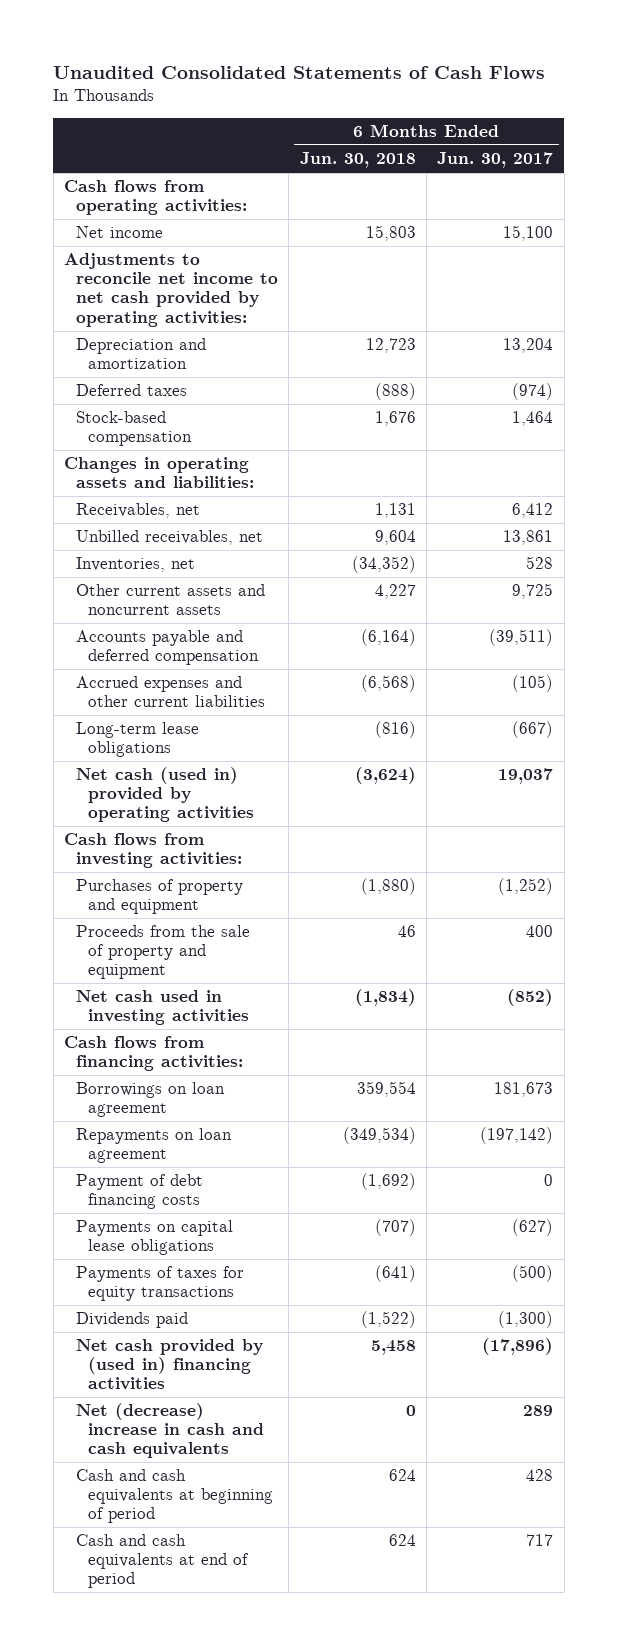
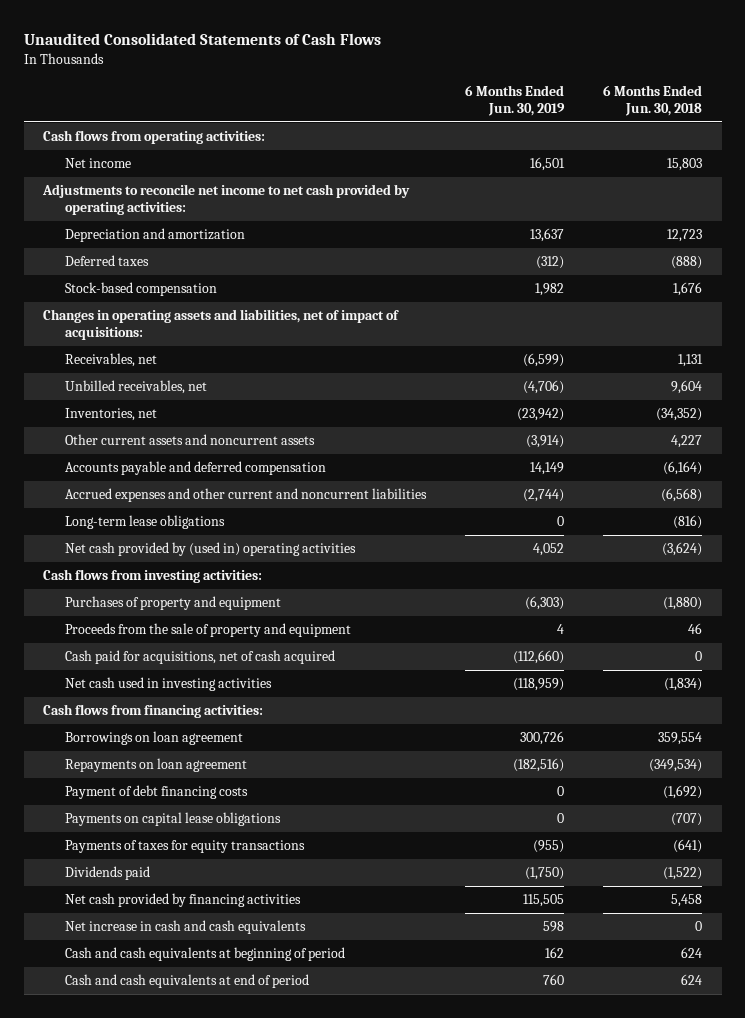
[437,152,554,169] Jun. 30, 2017 -> none
none -> [465,85,566,116] 6 Months Ended Jun. 30, 2019
[63,457,254,489] Changes in operating assets and liabilities: -> [43,309,400,340] Changes in operating assets and liabilities, net of impact of acquisitions:
[75,676,266,708] Accrued expenses and other current liabilities -> [65,488,428,503] Accrued expenses and other current and noncurrent liabilities
[75,767,255,823] Net cash (used in) provided by operating activities -> [65,542,357,557] Net cash provided by (used in) operating activities
none -> [65,650,336,665] Cash paid for acquisitions, net of cash acquired
[75,1339,263,1391] Net cash provided by (used in) financing activities -> [65,893,302,908] Net cash provided by financing activities
[75,1403,265,1459] Net (decrease) increase in cash and cash equivalents -> [65,920,307,935] Net increase in cash and cash equivalents

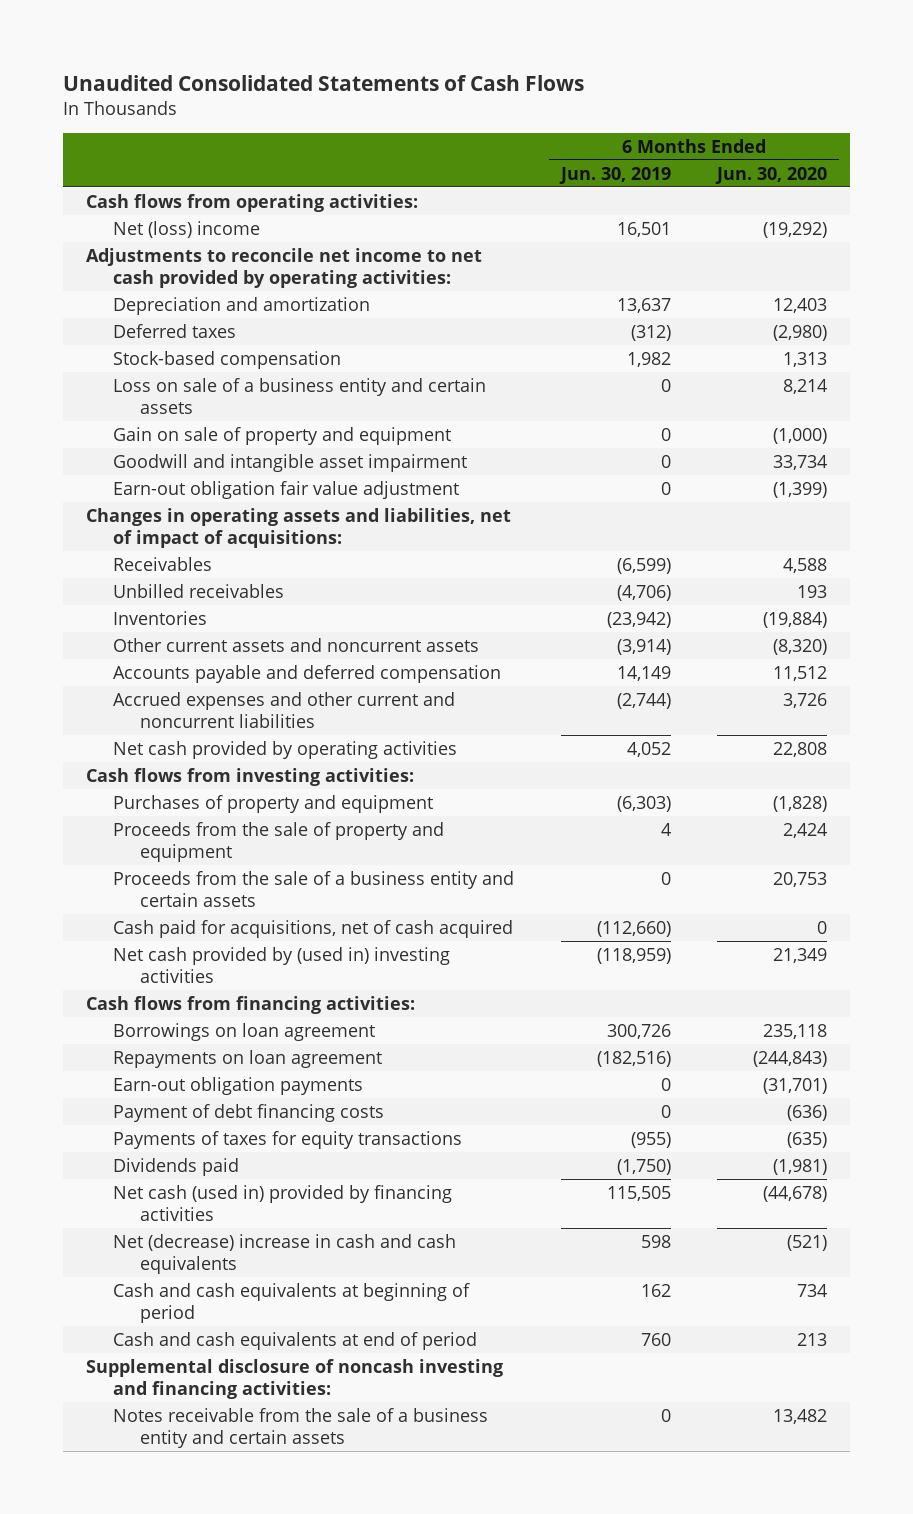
[603,85,703,116] 6 Months Ended Jun. 30, 2018 -> none
none -> [715,166,828,184] Jun. 30, 2020
[65,158,132,169] Net income -> [112,220,260,238] Net (loss) income
none -> [112,377,486,414] Loss on sale of a business entity and certain assets
none -> [112,426,451,445] Gain on sale of property and equipment
none -> [112,453,467,472] Goodwill and intangible asset impairment
none -> [112,480,459,499] Earn-out obligation fair value adjustment
[65,353,158,368] Receivables, net -> [112,556,212,571] Receivables
[65,380,208,395] Unbilled receivables, net -> [112,583,284,598] Unbilled receivables
[65,408,158,422] Inventories, net -> [112,610,207,625] Inventories
[65,515,226,530] Long-term lease obligations -> none
[65,542,357,557] Net cash provided by (used in) operating activities -> [112,740,457,759] Net cash provided by operating activities
none -> [112,870,514,907] Proceeds from the sale of a business entity and certain assets
[65,677,273,692] Net cash used in investing activities -> [112,946,450,983] Net cash provided by (used in) investing activities
none -> [112,1076,363,1095] Earn-out obligation payments
[65,812,282,827] Payments on capital lease obligations -> none
[65,893,302,908] Net cash provided by financing activities -> [112,1184,452,1221] Net cash (used in) provided by financing activities
[65,920,307,935] Net increase in cash and cash equivalents -> [112,1233,456,1274] Net (decrease) increase in cash and cash equivalents
none -> [86,1358,504,1399] Supplemental disclosure of noncash investing and financing activities:
none -> [112,1407,488,1448] Notes receivable from the sale of a business entity and certain assets

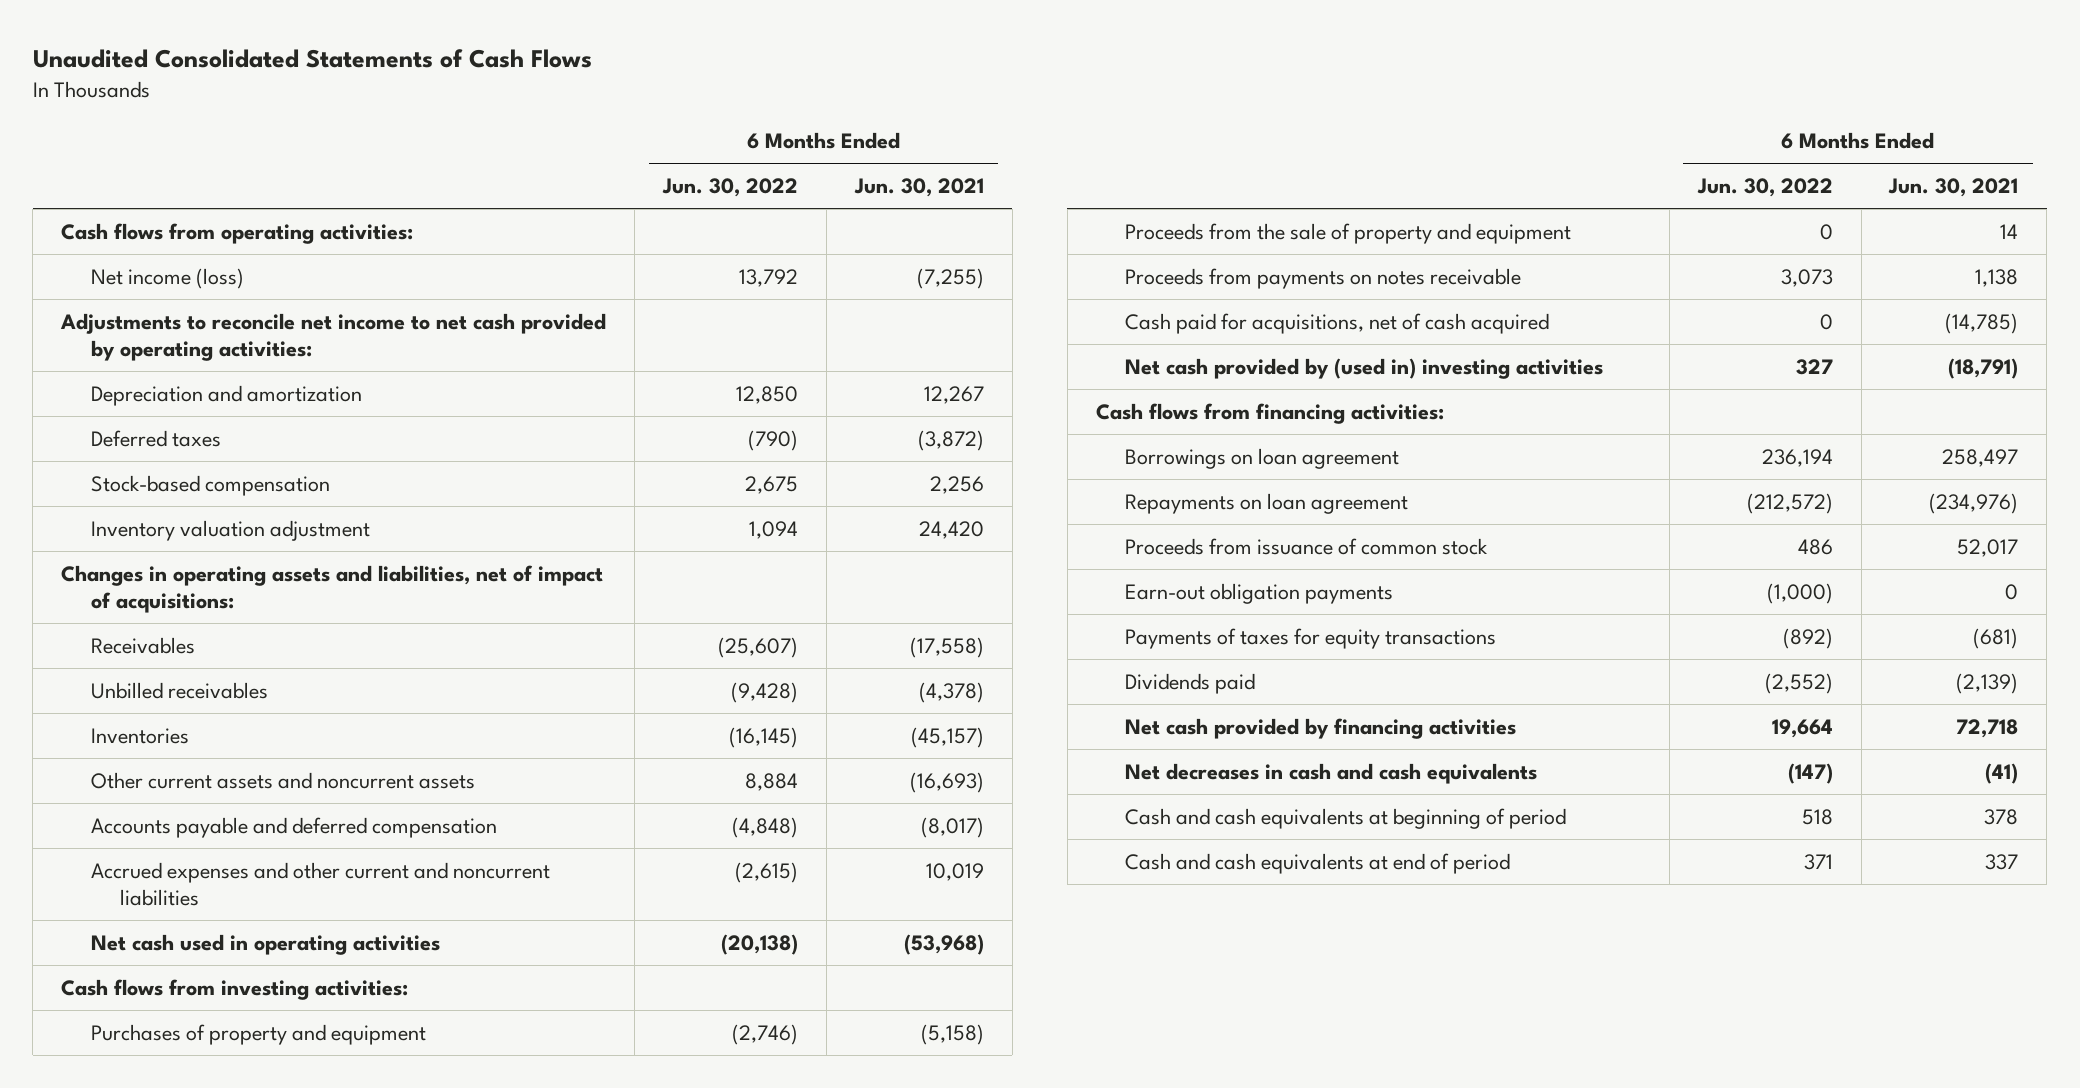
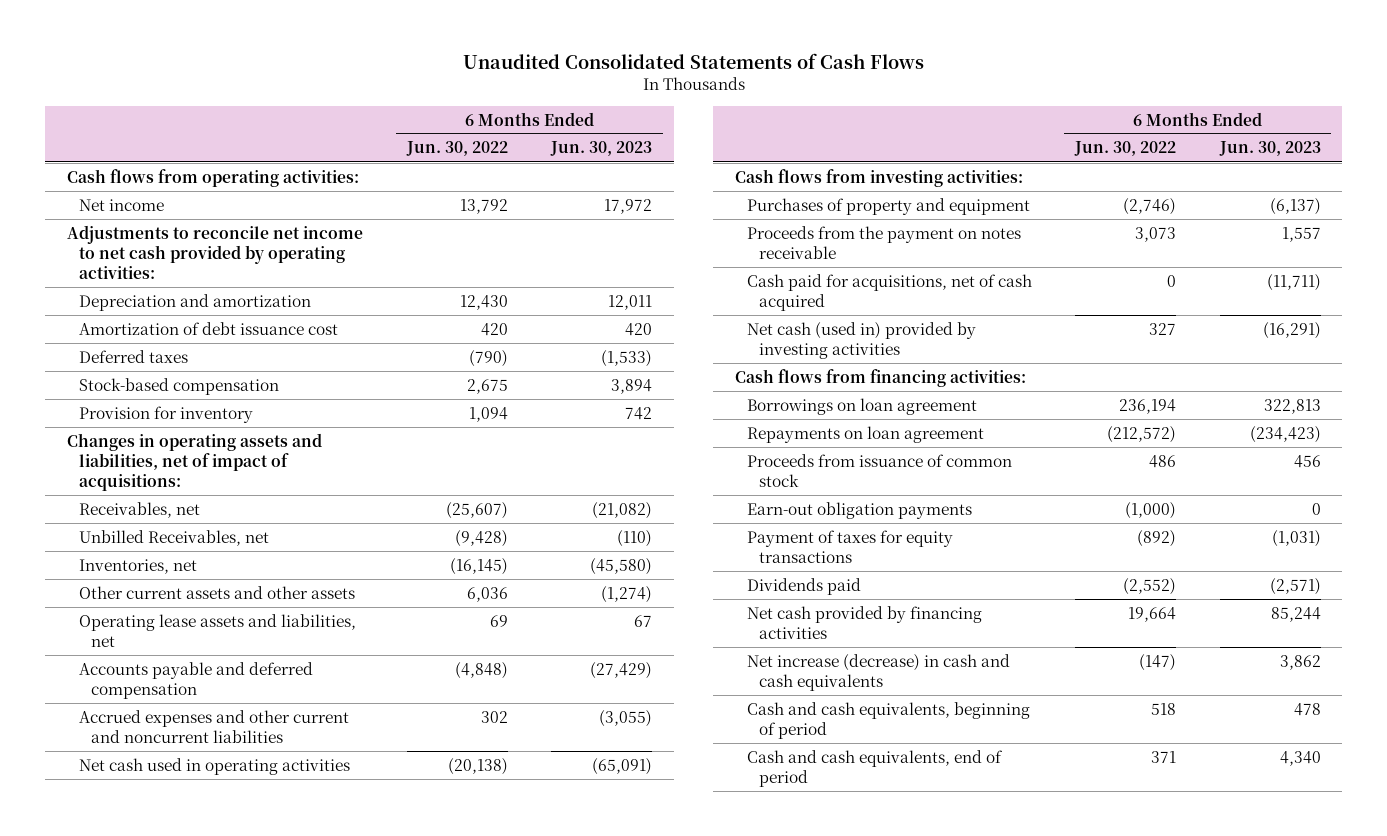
[853,178,984,198] Jun. 30, 2021 -> none
none -> [550,141,653,157] Jun. 30, 2023
[90,267,244,289] Net income (loss) -> [78,198,164,211] Net income
[736,385,799,404] 12,850 -> [460,294,509,310] 12,430
none -> [78,321,338,335] Amortization of debt issuance cost
[90,519,370,541] Inventory valuation adjustment -> [78,405,253,423] Provision for inventory
[90,636,195,654] Receivables -> [78,501,200,518] Receivables, net
[90,681,268,699] Unbilled receivables -> [78,529,269,546] Unbilled Receivables, net
[90,727,189,744] Inventories -> [78,558,197,574] Inventories, net
[90,771,475,789] Other current assets and noncurrent assets -> [78,585,355,599] Other current assets and other assets
[745,772,799,791] 8,884 -> [467,586,509,602] 6,036
none -> [78,613,356,647] Operating lease assets and liabilities, net
[735,861,799,883] (2,615) -> [481,710,509,723] 302
[1125,222,1572,244] Proceeds from the sale of property and equipment -> none
[1125,267,1522,289] Proceeds from payments on notes receivable -> [746,225,1021,259] Proceeds from the payment on notes receivable
[1125,357,1604,379] Net cash provided by (used in) investing activities -> [746,321,976,359] Net cash (used in) provided by investing activities
[1125,627,1497,649] Payments of taxes for equity transactions -> [746,529,953,563] Payment of taxes for equity transactions
[1125,762,1538,784] Net decreases in cash and cash equivalents -> [746,653,1010,691] Net increase (decrease) in cash and cash equivalents
[1125,807,1567,829] Cash and cash equivalents at beginning of period -> [746,701,1030,739] Cash and cash equivalents, beginning of period
[1125,852,1511,874] Cash and cash equivalents at end of period -> [746,749,1003,787] Cash and cash equivalents, end of period

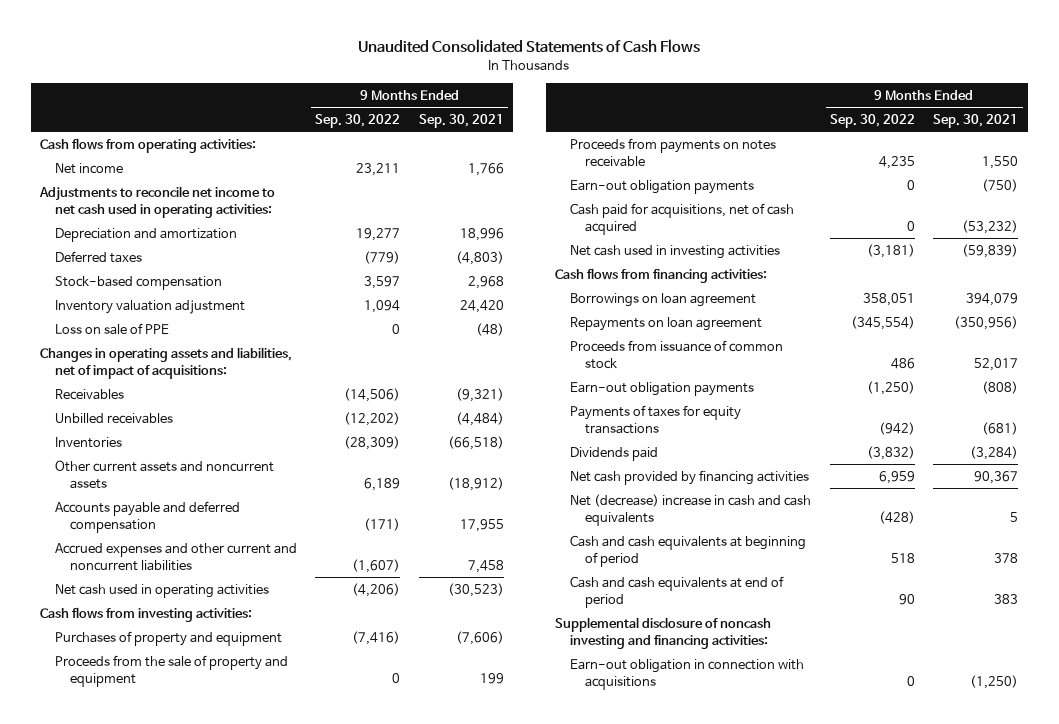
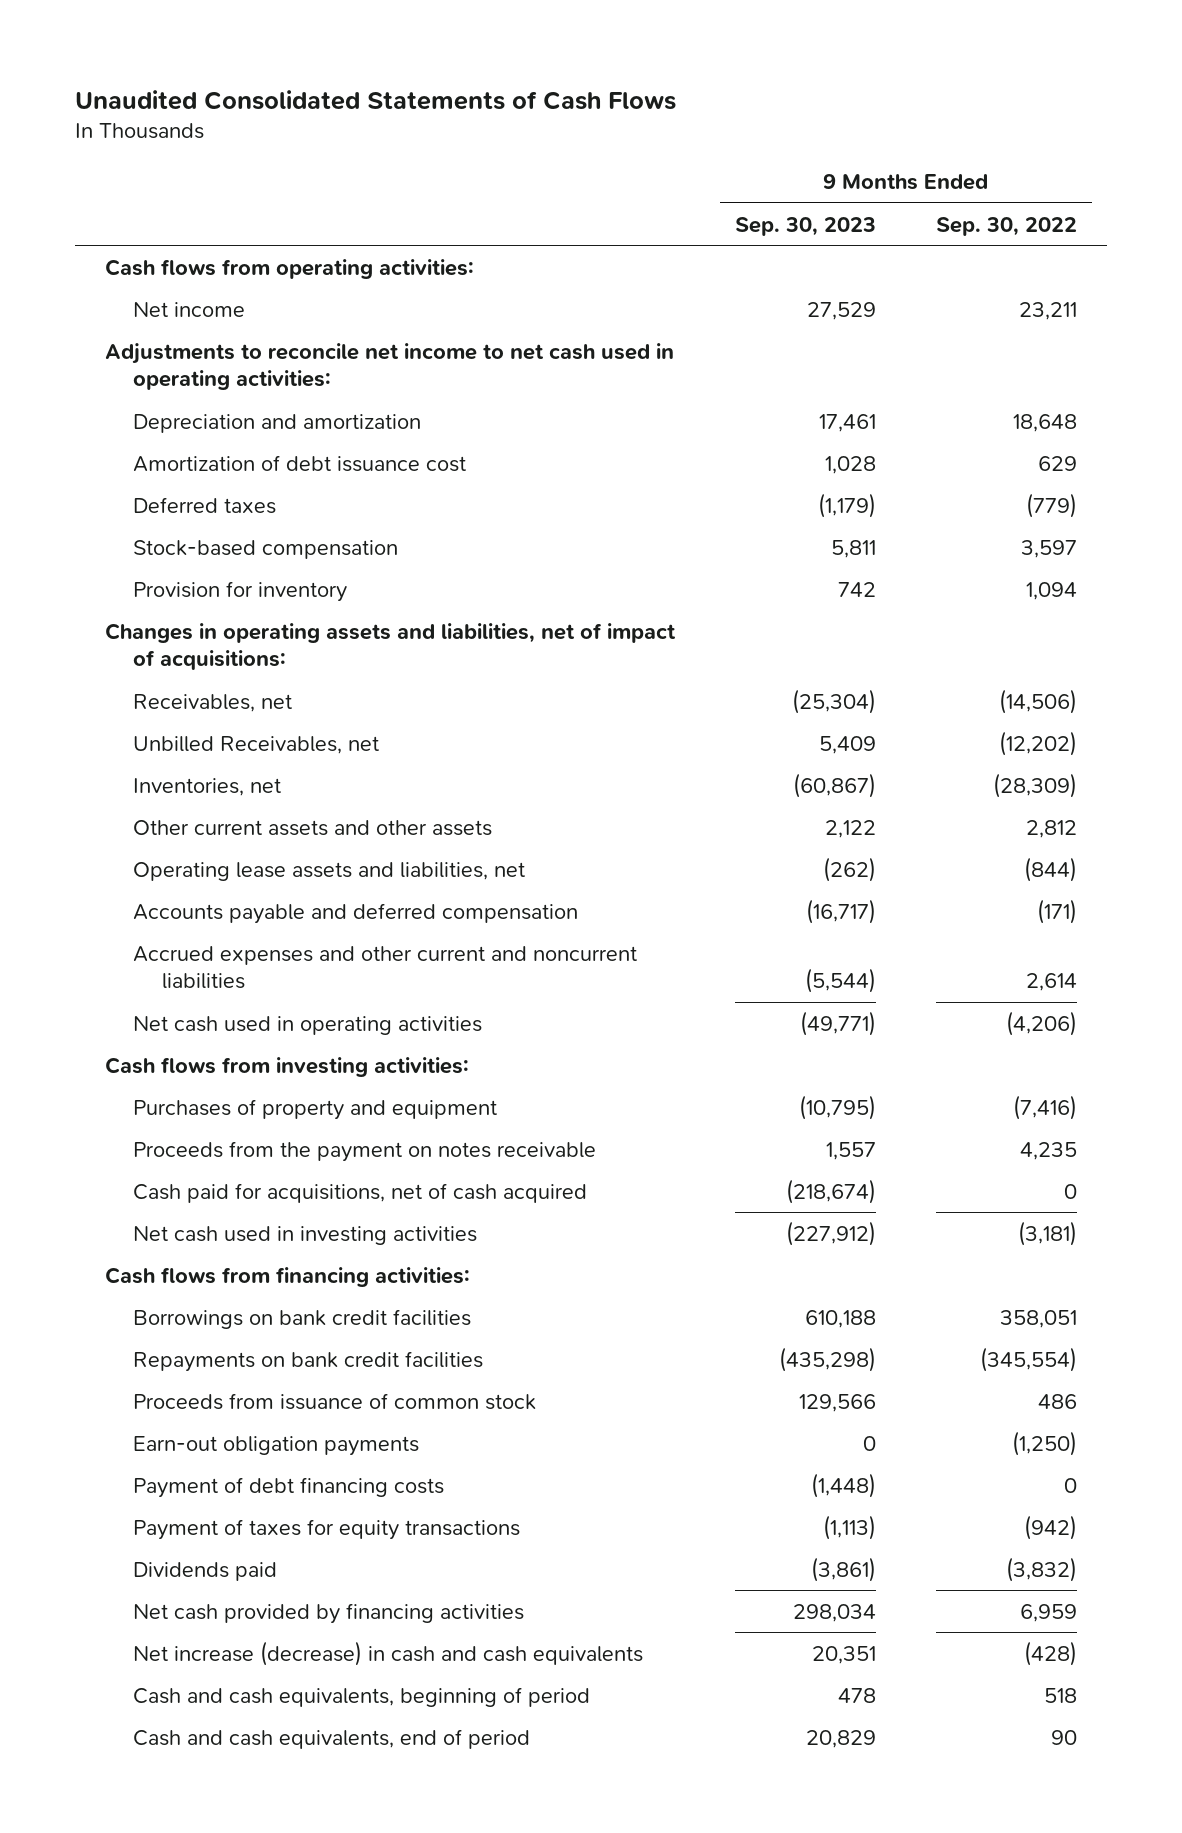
[418,113,504,128] Sep. 30, 2021 -> none
none -> [734,216,876,236] Sep. 30, 2023
[356,227,401,241] 19,277 -> [1012,413,1077,432] 18,648
none -> [133,454,467,472] Amortization of debt issuance cost
[55,322,170,335] Loss on sale of PPE -> none
[55,299,246,314] Inventory valuation adjustment -> [133,580,348,602] Provision for inventory
[55,388,125,400] Receivables -> [133,693,293,712] Receivables, net
[55,412,174,424] Unbilled receivables -> [133,735,380,754] Unbilled Receivables, net
[55,436,123,448] Inventories -> [133,777,282,796] Inventories, net
[55,459,275,489] Other current assets and noncurrent assets -> [133,819,493,836] Other current assets and other assets
[364,477,401,491] 6,189 -> [1025,819,1077,838] 2,812
none -> [133,861,526,881] Operating lease assets and liabilities, net
[352,558,401,573] (1,607) -> [1025,972,1077,991] 2,614
[55,654,289,687] Proceeds from the sale of property and equipment -> none
[569,179,754,194] Earn-out obligation payments -> none
[569,137,776,167] Proceeds from payments on notes receivable -> [133,1140,597,1162] Proceeds from the payment on notes receivable
[569,292,756,307] Borrowings on loan agreement -> [133,1308,472,1329] Borrowings on bank credit facilities
[569,316,762,331] Repayments on loan agreement -> [133,1350,484,1372] Repayments on bank credit facilities
none -> [133,1476,445,1498] Payment of debt financing costs
[569,404,741,434] Payments of taxes for equity transactions -> [133,1518,521,1540] Payment of taxes for equity transactions
[555,616,772,649] Supplemental disclosure of noncash investing and financing activities: -> none
[569,658,804,690] Earn-out obligation in connection with acquisitions -> none
[569,493,811,526] Net (decrease) increase in cash and cash equivalents -> [133,1640,644,1666] Net increase (decrease) in cash and cash equivalents
[569,534,806,567] Cash and cash equivalents at beginning of period -> [133,1686,591,1707] Cash and cash equivalents, beginning of period
[569,575,784,608] Cash and cash equivalents at end of period -> [133,1728,531,1749] Cash and cash equivalents, end of period

